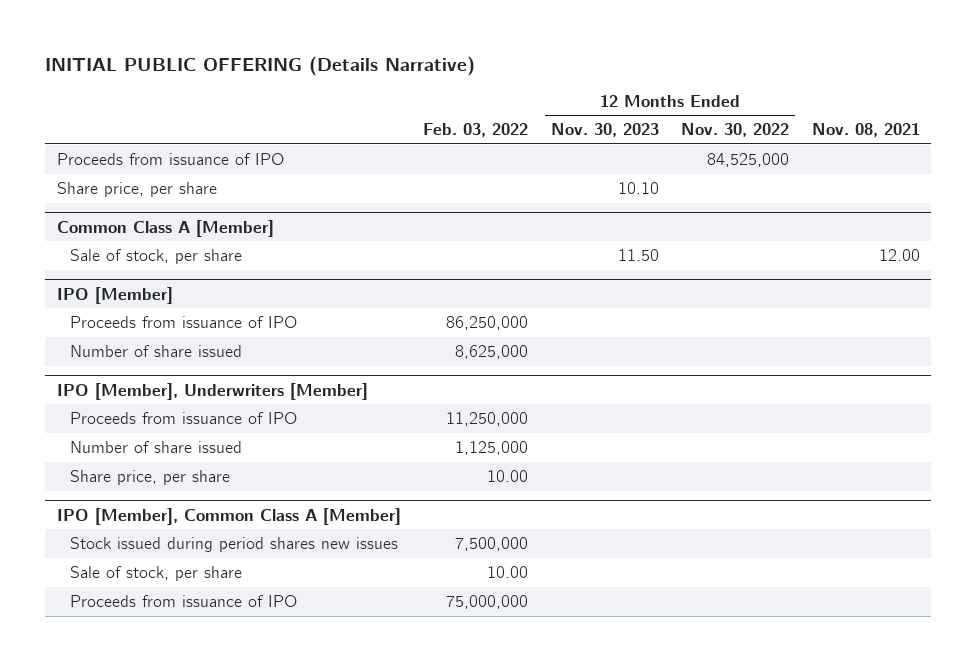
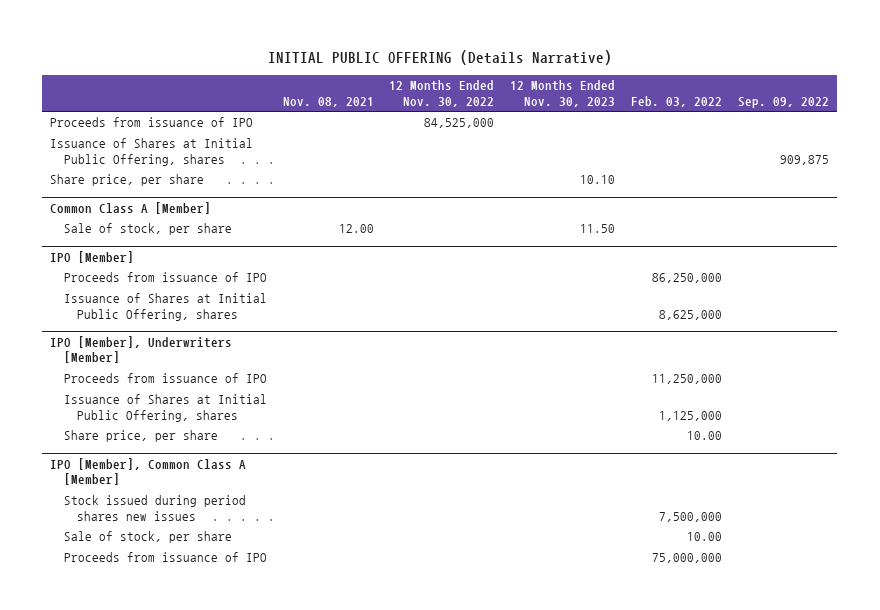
none -> [738,96,830,108] Sep. 09, 2022
none -> [50,138,254,166] Issuance of Shares at Initial Public Offering, shares
[70,344,243,357] Number of share issued -> [63,293,267,321] Issuance of Shares at Initial Public Offering, shares
[70,440,243,453] Number of share issued -> [63,394,267,422] Issuance of Shares at Initial Public Offering, shares

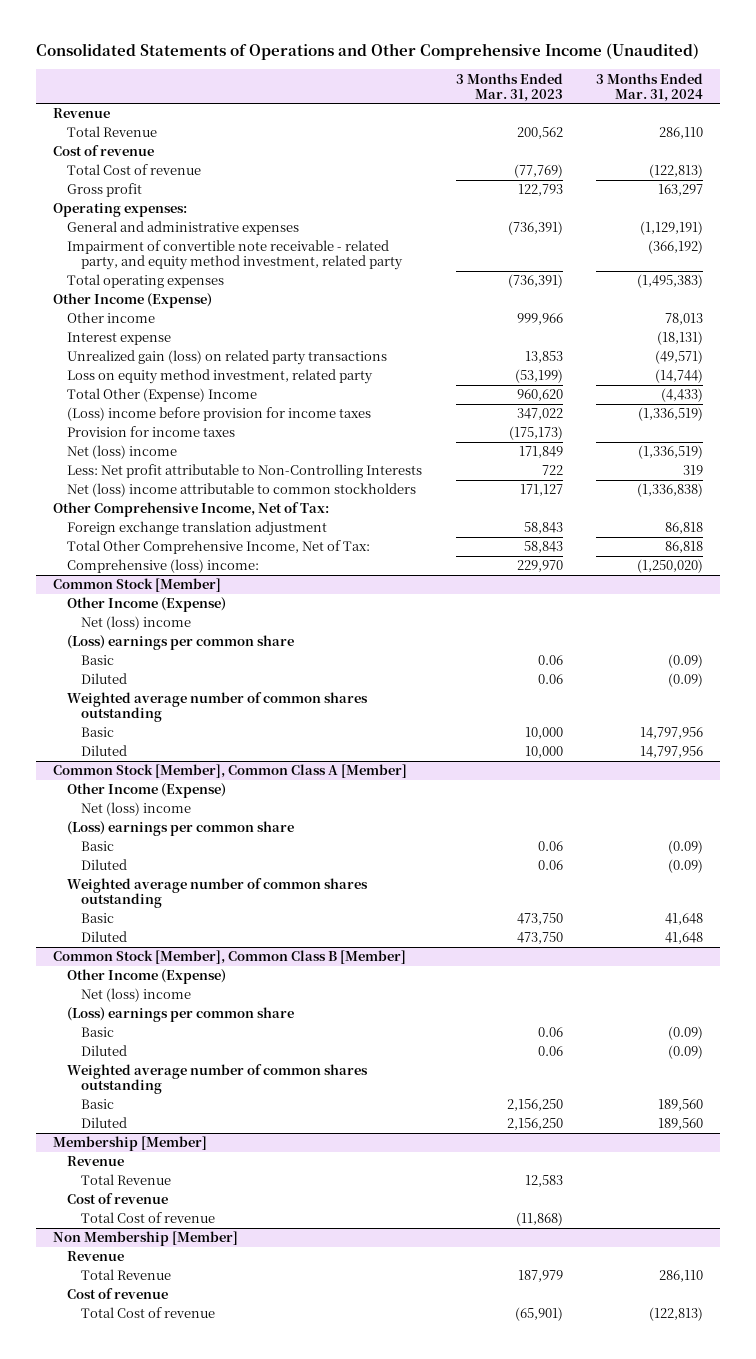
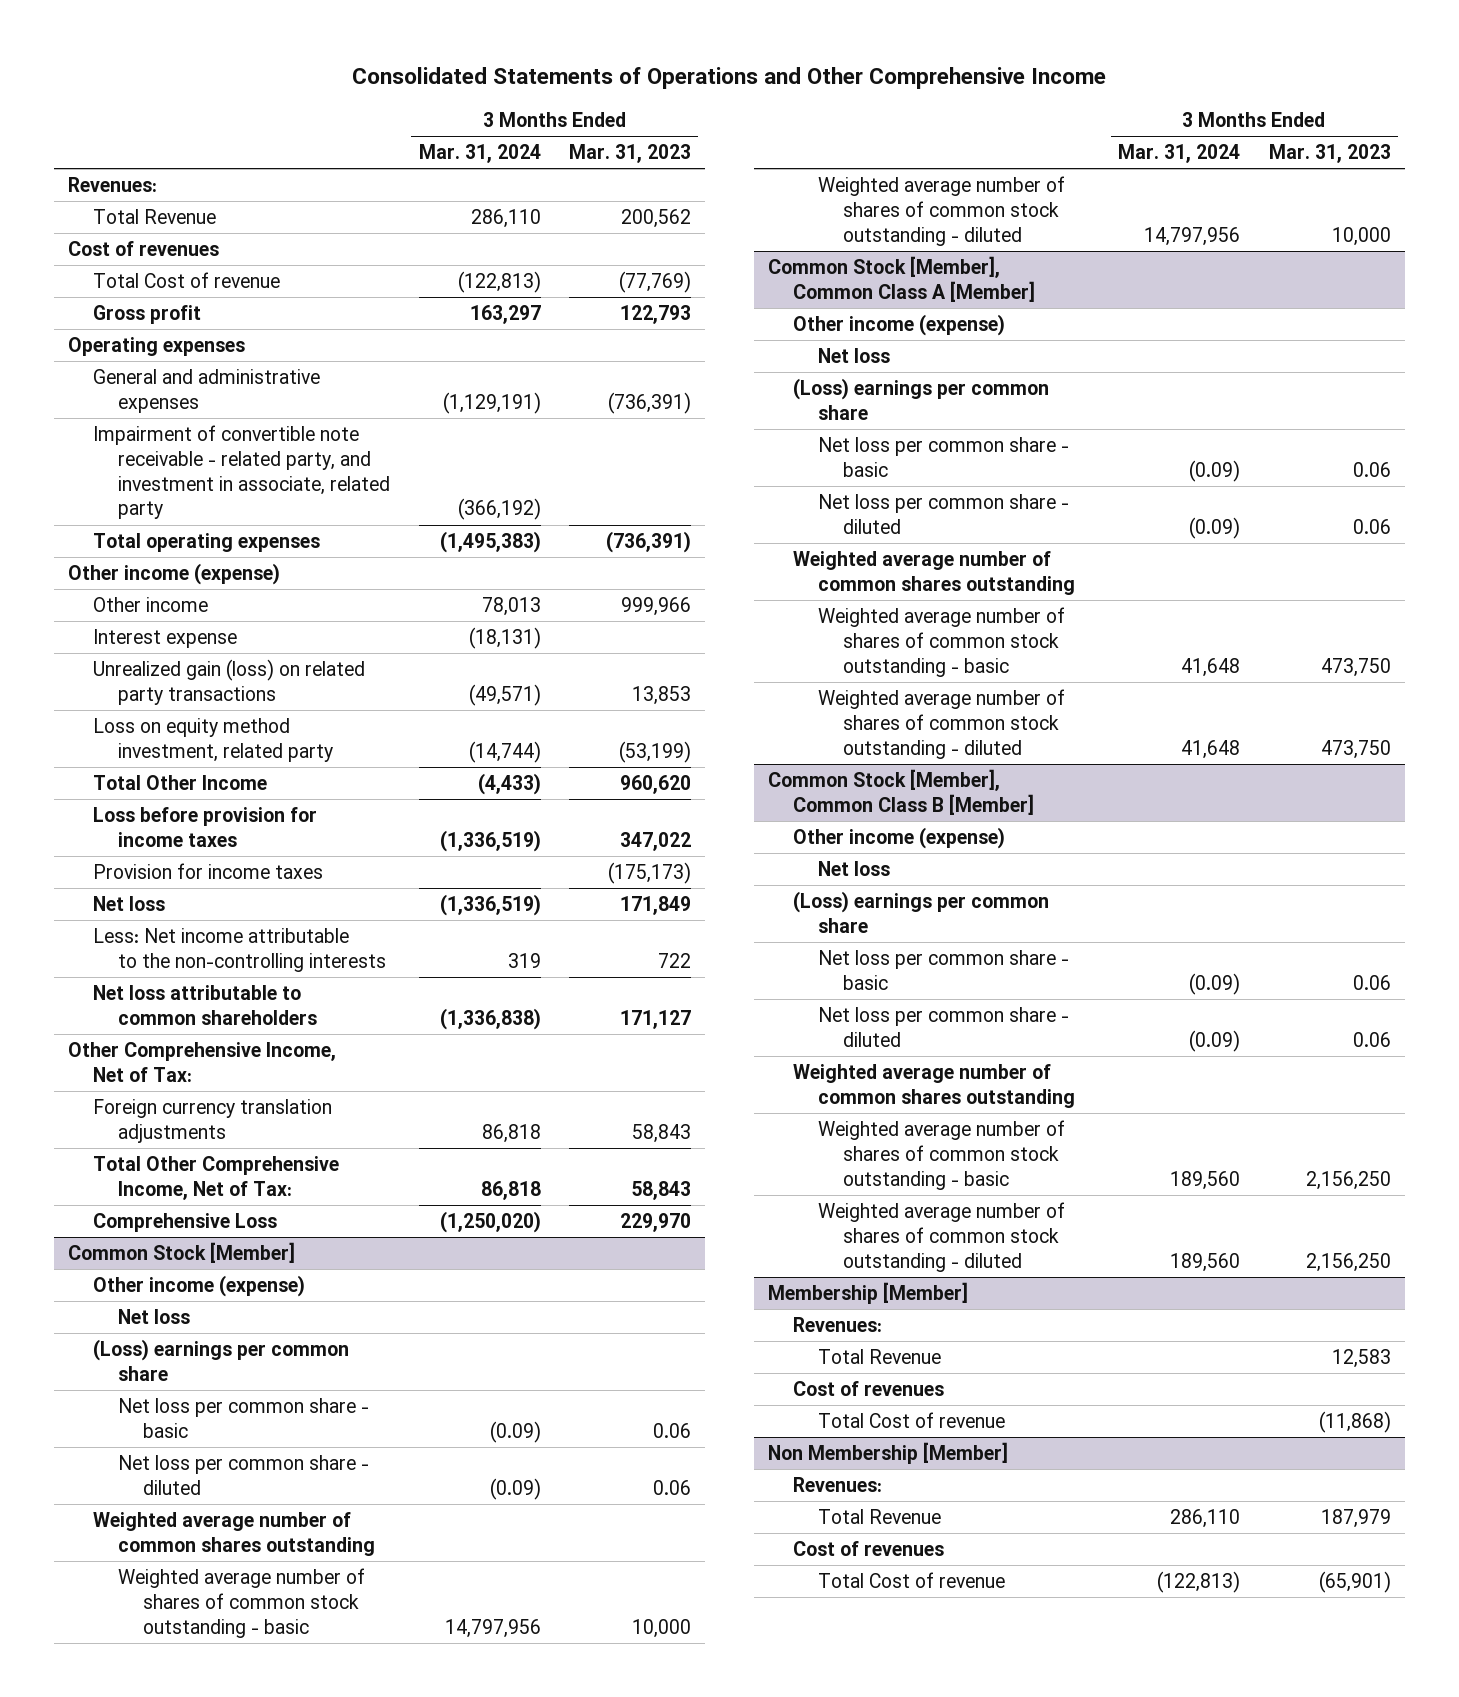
[36,43,700,61] Consolidated Statements of Operations and Other Comprehensive Income (Unaudited) -> [352,67,1107,90] Consolidated Statements of Operations and Other Comprehensive Income
[52,108,110,119] Revenue -> [68,177,158,193] Revenues:
[52,145,154,157] Cost of revenue -> [68,241,220,257] Cost of revenues
[52,203,187,218] Operating expenses: -> [68,337,246,357] Operating expenses
[67,240,404,271] Impairment of convertible note receivable - related party, and equity method investment, related party -> [93,425,391,520] Impairment of convertible note receivable - related party, and investment in associate, related party
[52,293,212,309] Other Income (Expense) -> [68,563,281,586] Other income (expense)
[67,388,258,403] Total Other (Expense) Income -> [93,775,268,791] Total Other Income
[67,407,372,422] (Loss) income before provision for income taxes -> [93,807,318,847] Loss before provision for income taxes
[67,445,178,460] Net (loss) income -> [93,896,166,912] Net loss
[67,464,423,479] Less: Net profit attributable to Non-Controlling Interests -> [93,928,387,972] Less: Net income attributable to the non-controlling interests
[67,483,417,498] Net (loss) income attributable to common stockholders -> [93,985,318,1025] Net loss attributable to common shareholders
[67,521,328,537] Foreign exchange translation adjustment -> [93,1099,333,1143] Foreign currency translation adjustments
[67,559,260,574] Comprehensive (loss) income: -> [93,1213,278,1233] Comprehensive Loss
[67,597,227,613] Other Income (Expense) -> [93,1275,306,1298] Other income (expense)
[81,616,192,631] Net (loss) income -> [118,1309,191,1325] Net loss
[81,655,115,666] Basic -> [118,1398,370,1438] Net loss per common share - basic
[81,673,128,685] Diluted -> [118,1455,370,1495] Net loss per common share - diluted
[81,727,115,738] Basic -> [118,1568,366,1638] Weighted average number of shares of common stock outstanding - basic
[81,745,128,757] Diluted -> [817,176,1065,246] Weighted average number of shares of common stock outstanding - diluted
[67,783,227,799] Other Income (Expense) -> [792,314,1005,337] Other income (expense)
[81,802,192,817] Net (loss) income -> [817,348,890,364] Net loss
[81,841,115,852] Basic -> [817,437,1069,477] Net loss per common share - basic
[81,859,128,871] Diluted -> [817,494,1069,534] Net loss per common share - diluted
[81,913,115,924] Basic -> [817,607,1065,677] Weighted average number of shares of common stock outstanding - basic
[81,931,128,943] Diluted -> [817,689,1065,759] Weighted average number of shares of common stock outstanding - diluted
[67,969,227,985] Other Income (Expense) -> [792,827,1005,850] Other income (expense)
[81,988,192,1003] Net (loss) income -> [817,861,890,877] Net loss
[81,1027,115,1038] Basic -> [817,950,1069,990] Net loss per common share - basic
[81,1045,128,1057] Diluted -> [817,1007,1069,1047] Net loss per common share - diluted
[81,1099,115,1110] Basic -> [817,1120,1065,1190] Weighted average number of shares of common stock outstanding - basic
[81,1117,128,1129] Diluted -> [817,1202,1065,1272] Weighted average number of shares of common stock outstanding - diluted
[67,1156,125,1167] Revenue -> [792,1317,882,1333] Revenues:
[67,1193,169,1205] Cost of revenue -> [792,1381,944,1397] Cost of revenues
[67,1251,125,1262] Revenue -> [792,1477,882,1493] Revenues:
[67,1288,169,1300] Cost of revenue -> [792,1541,944,1557] Cost of revenues

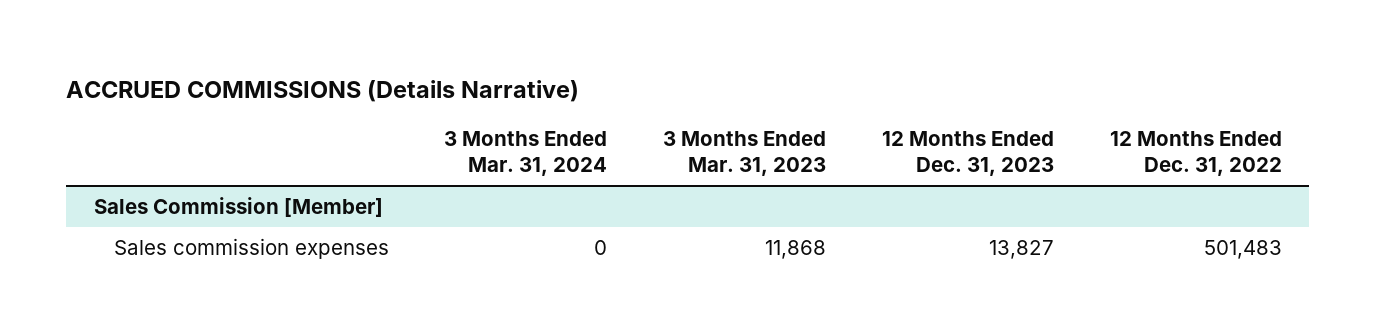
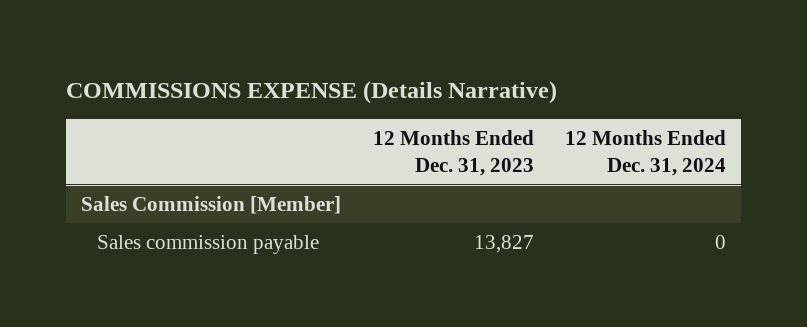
[65,79,579,102] ACCRUED COMMISSIONS (Details Narrative) -> [65,81,557,105] COMMISSIONS EXPENSE (Details Narrative)
[444,131,608,177] 3 Months Ended Mar. 31, 2024 -> none
[663,131,827,177] 3 Months Ended Mar. 31, 2023 -> none
[1109,131,1282,177] 12 Months Ended Dec. 31, 2022 -> none
none -> [564,130,726,176] 12 Months Ended Dec. 31, 2024
[113,238,389,260] Sales commission expenses -> [96,234,319,254] Sales commission payable

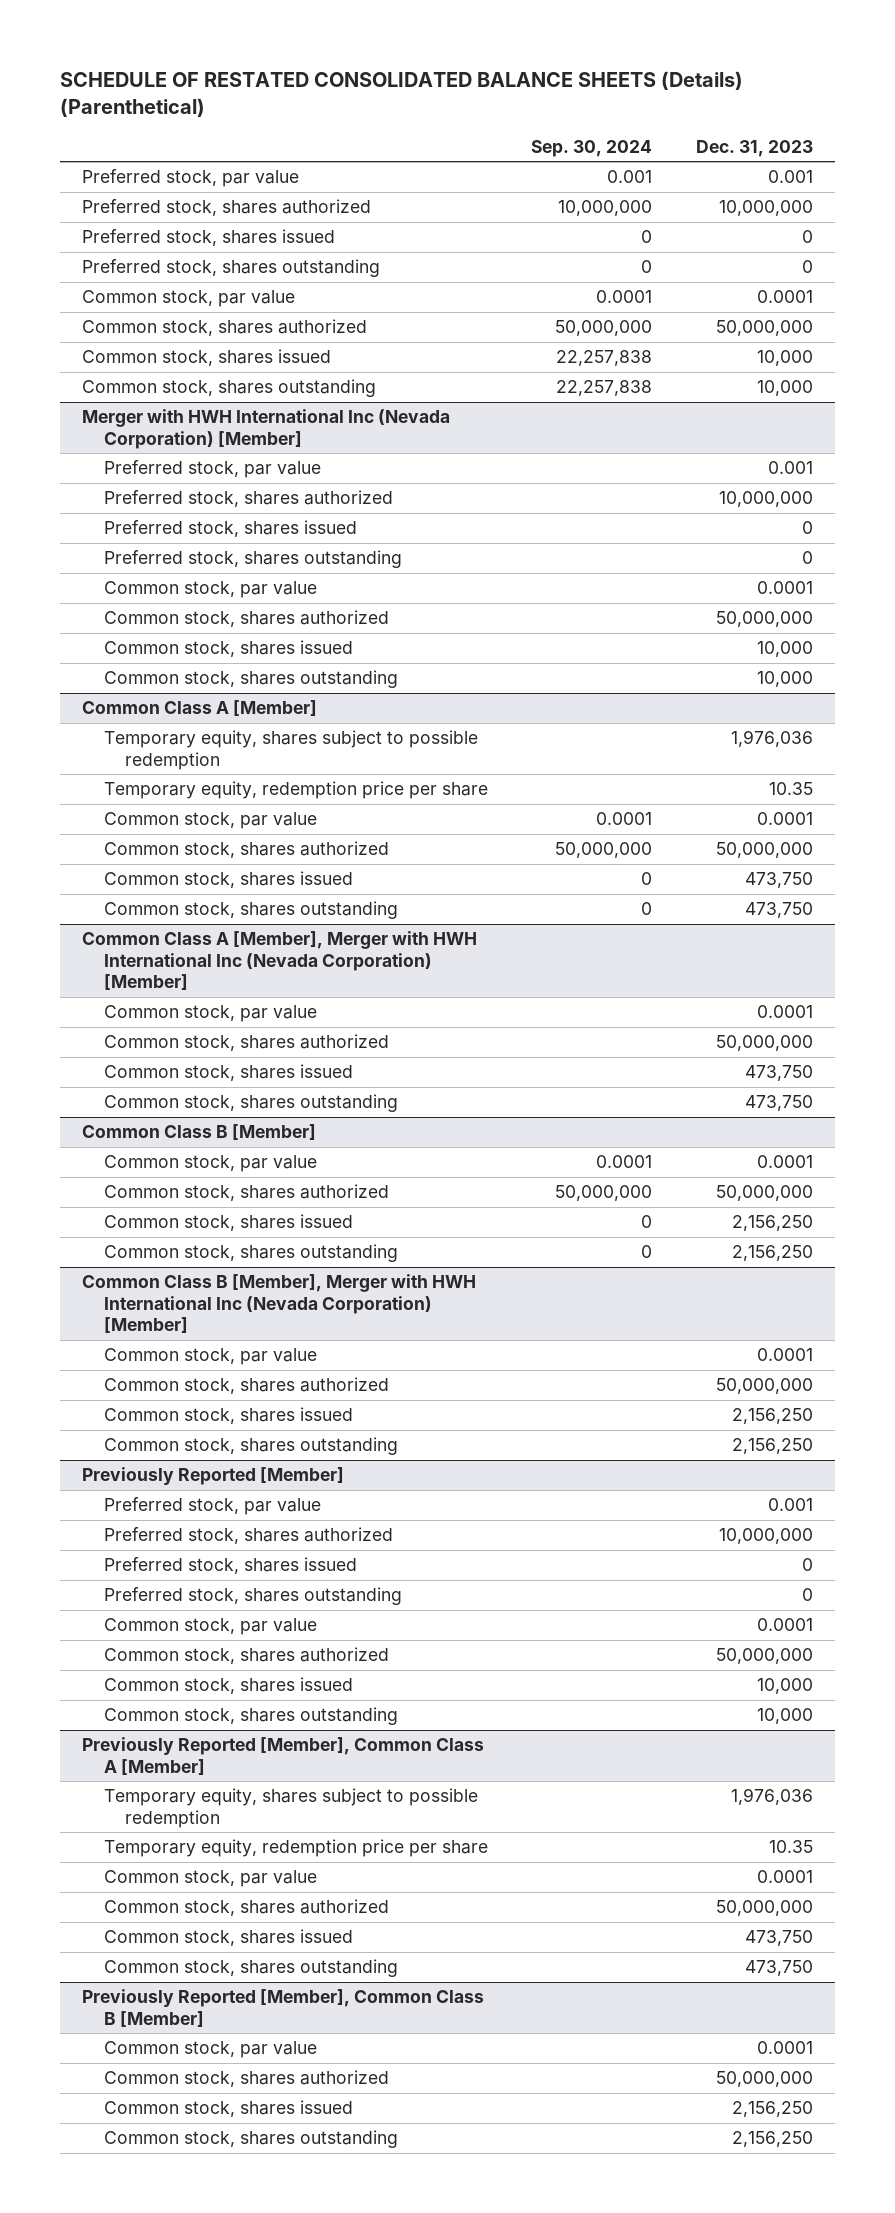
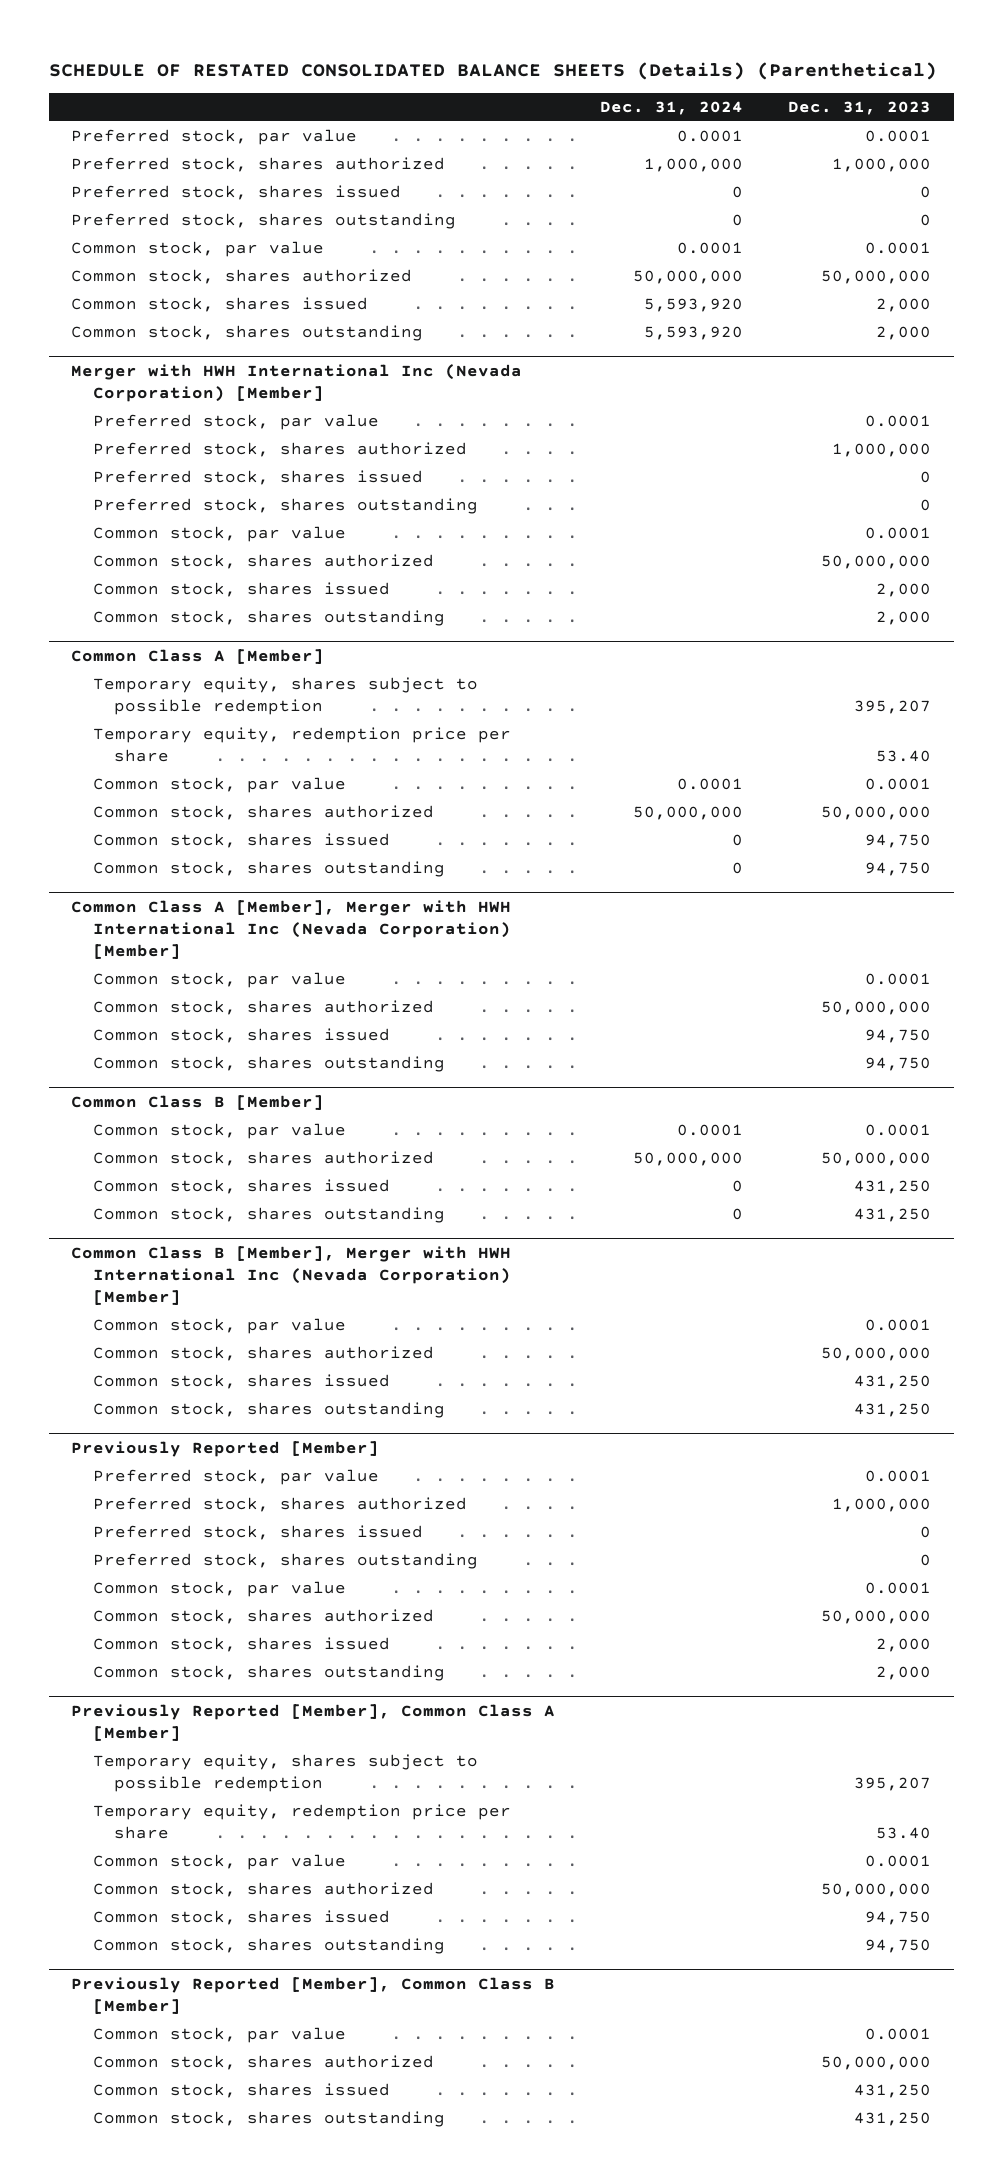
[531,139,653,157] Sep. 30, 2024 -> none
none -> [600,101,744,116] Dec. 31, 2024
[768,170,814,184] 0.001 -> [865,130,932,143] 0.0001
[719,200,814,217] 10,000,000 -> [832,158,932,173] 1,000,000
[757,350,814,367] 10,000 -> [876,298,932,313] 2,000
[757,380,814,397] 10,000 -> [876,326,932,341] 2,000
[768,461,814,475] 0.001 -> [865,415,932,428] 0.0001
[719,491,814,508] 10,000,000 -> [832,443,932,458] 1,000,000
[757,641,814,658] 10,000 -> [876,583,932,598] 2,000
[757,671,814,688] 10,000 -> [876,611,932,626] 2,000
[731,730,814,748] 1,976,036 -> [854,700,932,715] 395,207
[769,782,814,796] 10.35 -> [876,750,932,763] 53.40
[745,872,814,889] 473,750 -> [865,834,932,849] 94,750
[745,902,814,919] 473,750 -> [865,862,932,877] 94,750
[745,1065,814,1082] 473,750 -> [865,1029,932,1044] 94,750
[745,1095,814,1112] 473,750 -> [865,1057,932,1072] 94,750
[732,1215,814,1232] 2,156,250 -> [854,1180,932,1195] 431,250
[732,1245,814,1262] 2,156,250 -> [854,1208,932,1223] 431,250
[732,1408,814,1425] 2,156,250 -> [854,1375,932,1390] 431,250
[732,1438,814,1455] 2,156,250 -> [854,1403,932,1418] 431,250
[768,1498,814,1512] 0.001 -> [865,1470,932,1483] 0.0001
[719,1528,814,1545] 10,000,000 -> [832,1498,932,1513] 1,000,000
[757,1678,814,1695] 10,000 -> [876,1638,932,1653] 2,000
[757,1708,814,1725] 10,000 -> [876,1666,932,1681] 2,000
[731,1788,814,1806] 1,976,036 -> [854,1777,932,1792] 395,207
[769,1840,814,1854] 10.35 -> [876,1827,932,1840] 53.40
[745,1930,814,1947] 473,750 -> [865,1911,932,1926] 94,750
[745,1960,814,1977] 473,750 -> [865,1939,932,1954] 94,750
[732,2101,814,2118] 2,156,250 -> [854,2084,932,2099] 431,250
[732,2131,814,2148] 2,156,250 -> [854,2112,932,2127] 431,250

